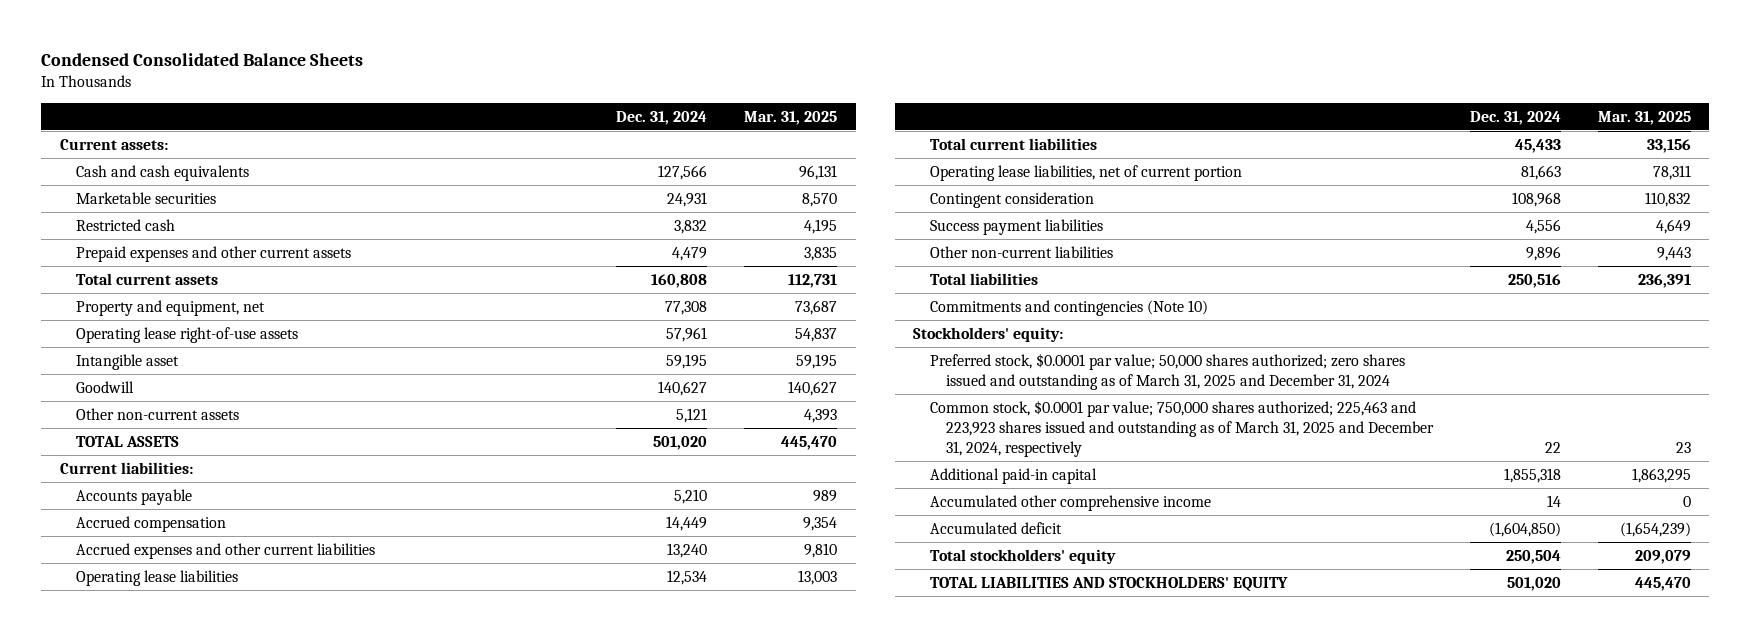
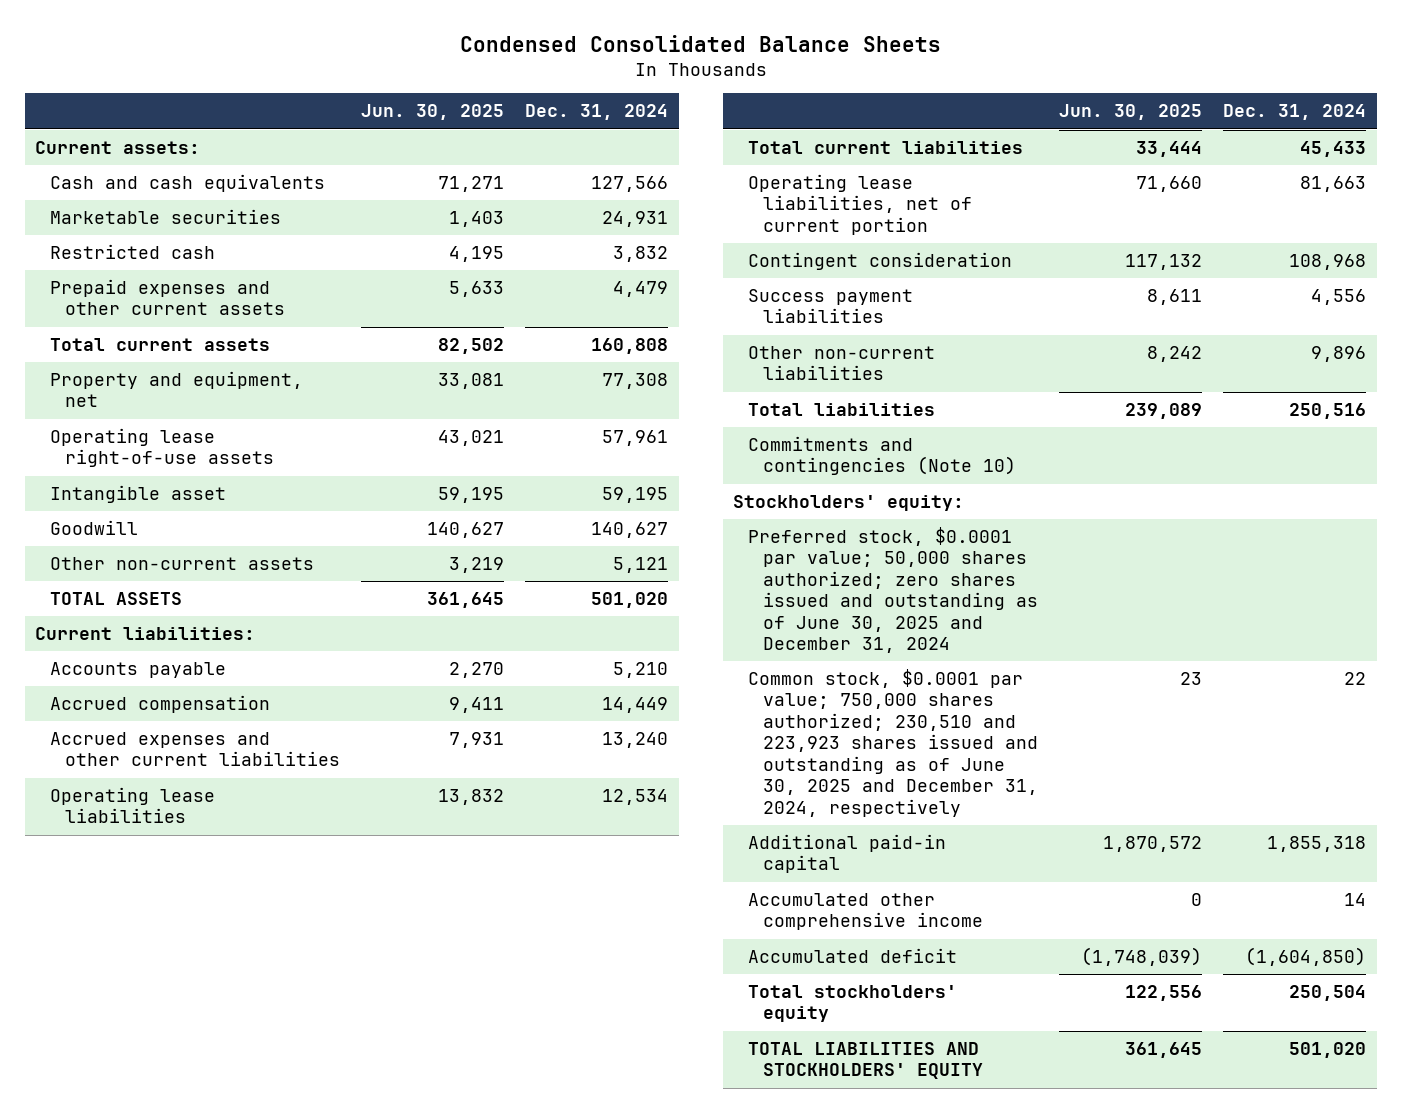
[744,110,838,125] Mar. 31, 2025 -> none
none -> [360,104,504,121] Jun. 30, 2025
[929,352,1405,390] Preferred stock, $0.0001 par value; 50,000 shares authorized; zero shares issued and outstanding as of March 31, 2025 and December 31, 2024 -> [748,527,1039,654] Preferred stock, $0.0001 par value; 50,000 shares authorized; zero shares issued and outstanding as of June 30, 2025 and December 31, 2024
[929,399,1435,457] Common stock, $0.0001 par value; 750,000 shares authorized; 225,463 and 223,923 shares issued and outstanding as of March 31, 2025 and December 31, 2024, respectively -> [748,669,1039,817] Common stock, $0.0001 par value; 750,000 shares authorized; 230,510 and 223,923 shares issued and outstanding as of June 30, 2025 and December 31, 2024, respectively

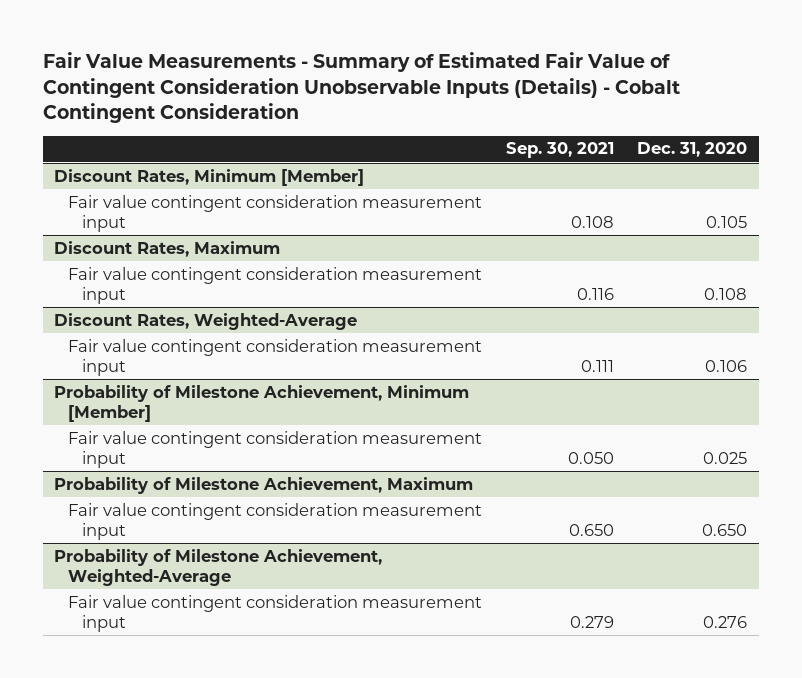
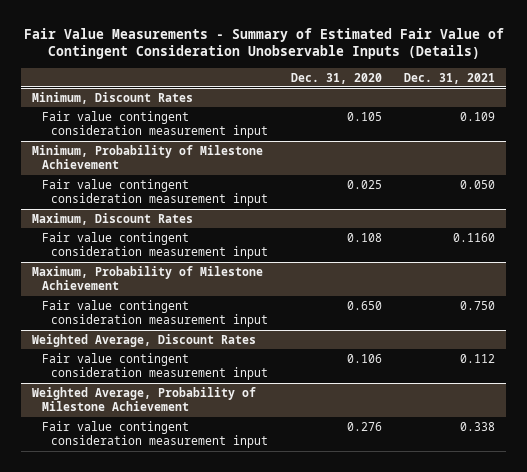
[42,52,680,124] Fair Value Measurements - Summary of Estimated Fair Value of Contingent Consideration Unobservable Inputs (Details) - Cobalt Contingent Consideration -> [23,27,504,60] Fair Value Measurements - Summary of Estimated Fair Value of Contingent Consideration Unobservable Inputs (Details)
[505,142,614,159] Sep. 30, 2021 -> none
none -> [404,72,496,84] Dec. 31, 2021
[54,168,365,186] Discount Rates, Minimum [Member] -> [32,91,194,104] Minimum, Discount Rates
[54,240,281,257] Discount Rates, Maximum -> none
[68,266,483,305] Fair value contingent consideration measurement input -> none
[54,312,358,330] Discount Rates, Weighted-Average -> none
[68,338,483,377] Fair value contingent consideration measurement input -> none
[54,384,470,423] Probability of Milestone Achievement, Minimum [Member] -> [32,144,264,170] Minimum, Probability of Milestone Achievement
none -> [32,212,194,225] Maximum, Discount Rates
none -> [41,231,269,260] Fair value contingent consideration measurement input
[54,476,474,494] Probability of Milestone Achievement, Maximum -> [32,265,264,291] Maximum, Probability of Milestone Achievement
none -> [32,333,257,347] Weighted Average, Discount Rates
none -> [41,352,269,381] Fair value contingent consideration measurement input
[54,548,383,587] Probability of Milestone Achievement, Weighted-Average -> [32,386,257,412] Weighted Average, Probability of Milestone Achievement

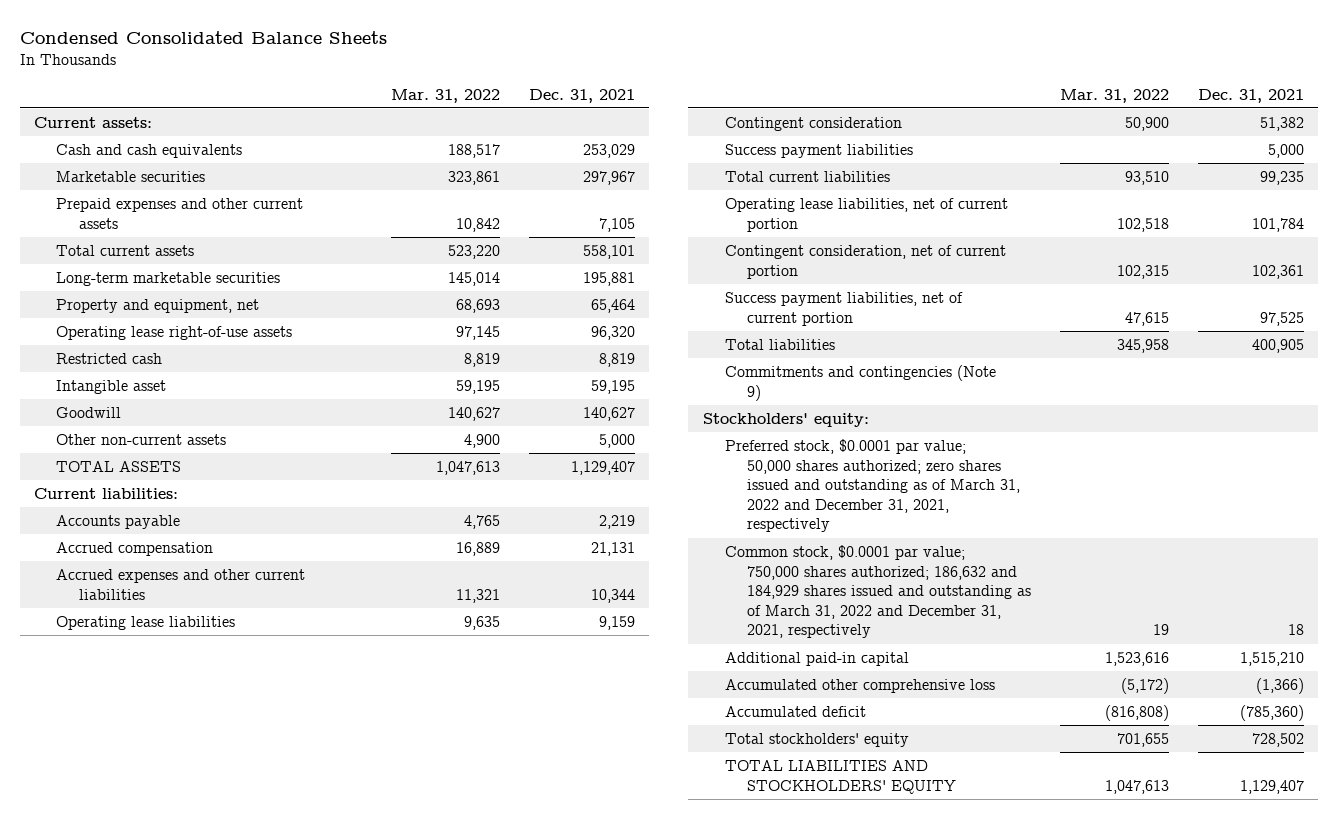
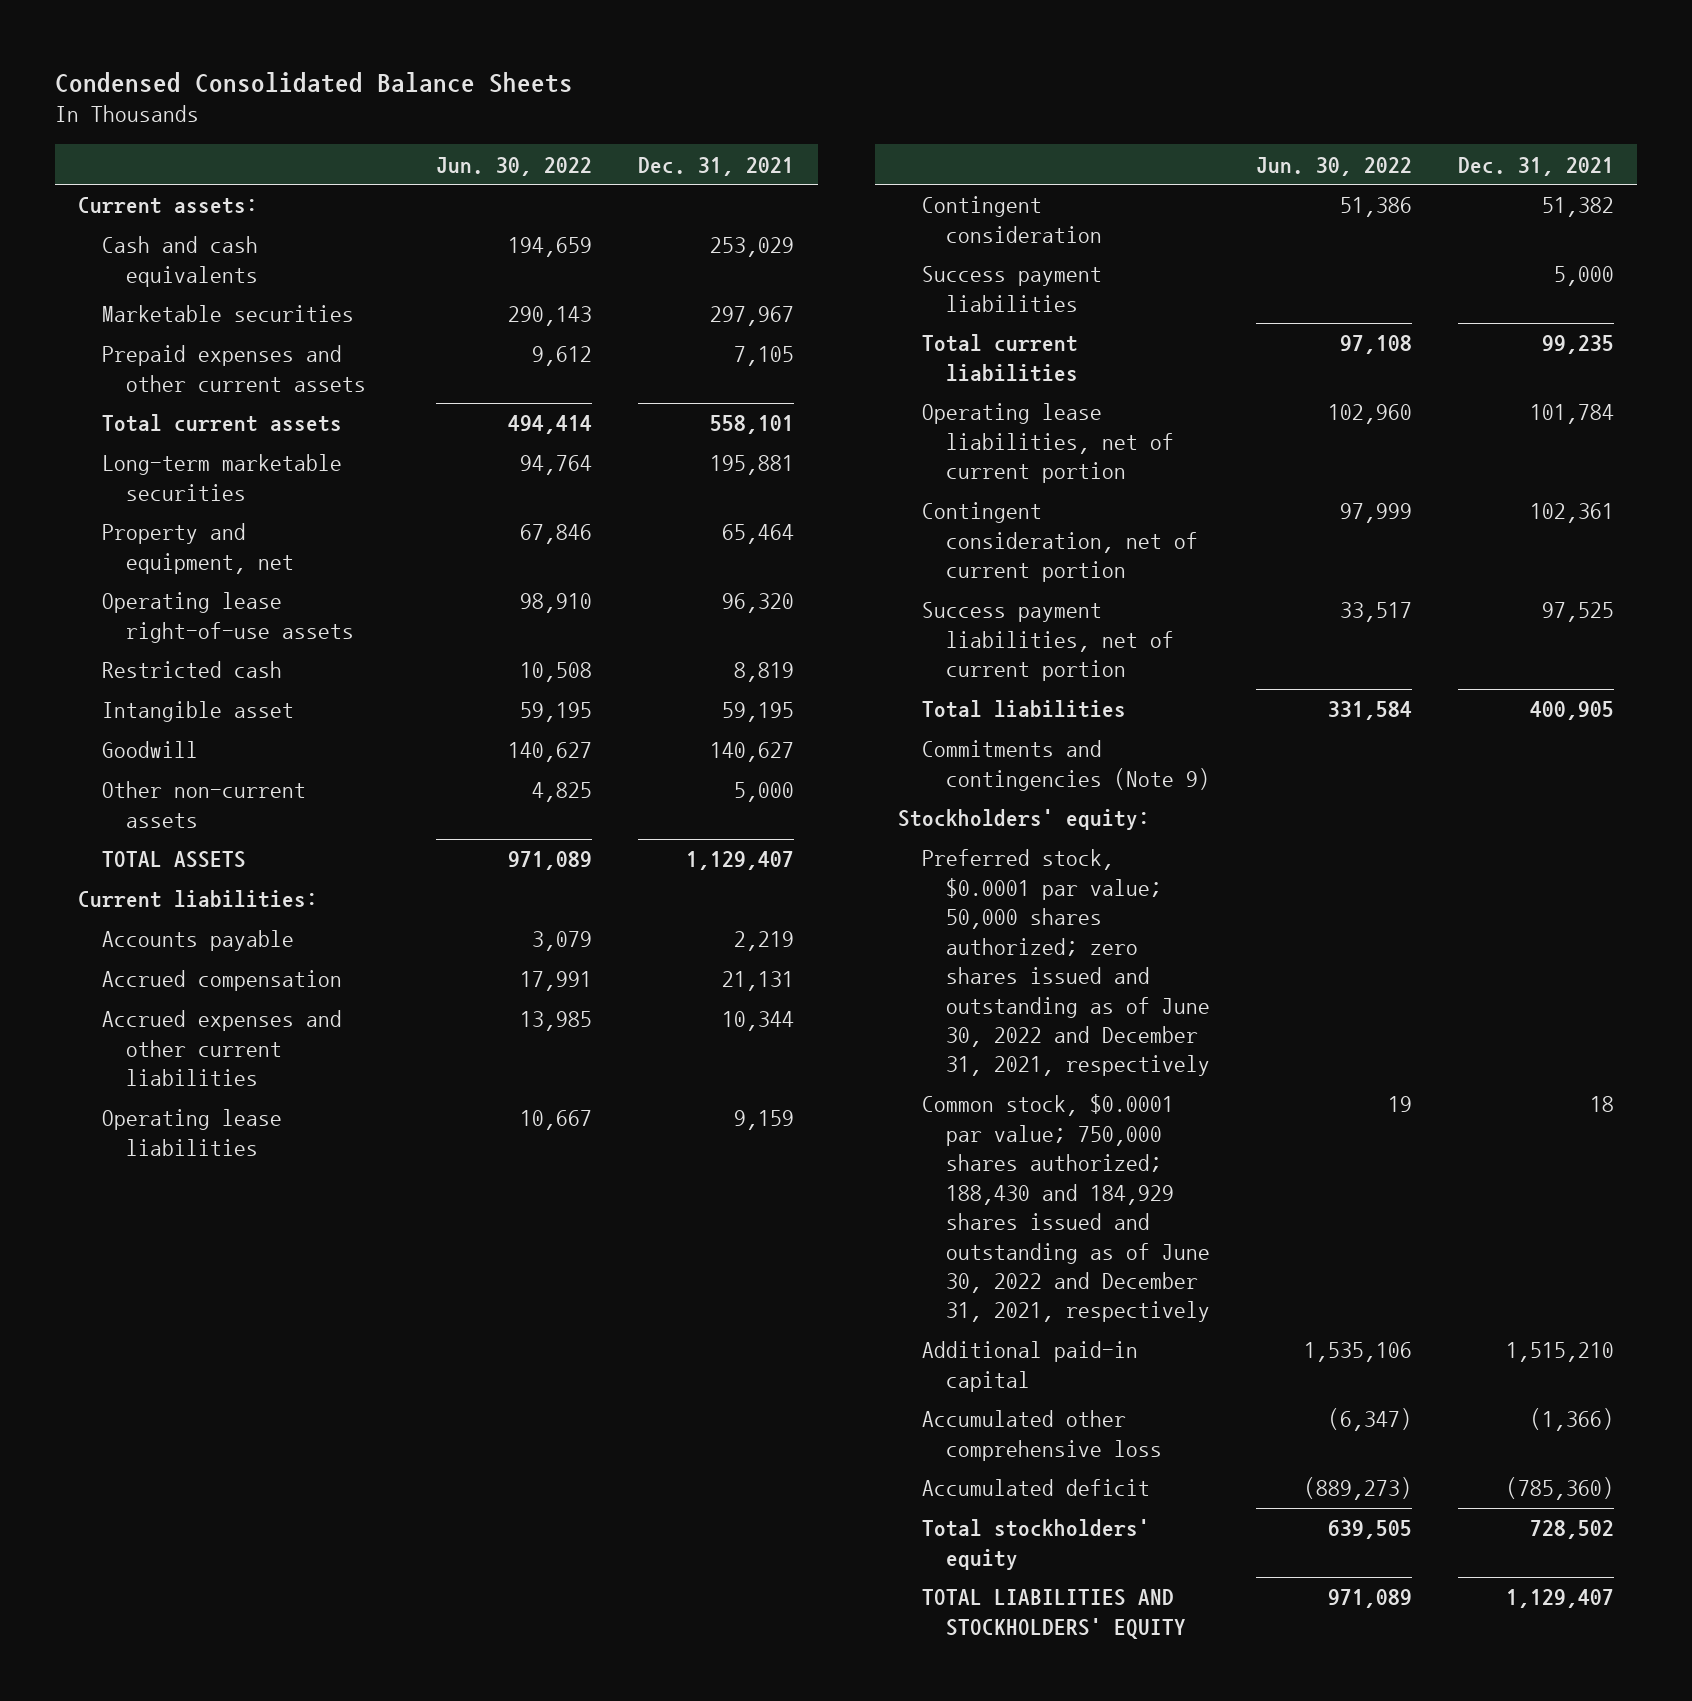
[391,88,501,103] Mar. 31, 2022 -> none
none -> [436,156,593,176] Jun. 30, 2022
[724,438,1020,533] Preferred stock, $0.0001 par value; 50,000 shares authorized; zero shares issued and outstanding as of March 31, 2022 and December 31, 2021, respectively -> [921,849,1210,1077] Preferred stock, $0.0001 par value; 50,000 shares authorized; zero shares issued and outstanding as of June 30, 2022 and December 31, 2021, respectively
[724,544,1031,639] Common stock, $0.0001 par value; 750,000 shares authorized; 186,632 and 184,929 shares issued and outstanding as of March 31, 2022 and December 31, 2021, respectively -> [921,1094,1210,1323] Common stock, $0.0001 par value; 750,000 shares authorized; 188,430 and 184,929 shares issued and outstanding as of June 30, 2022 and December 31, 2021, respectively

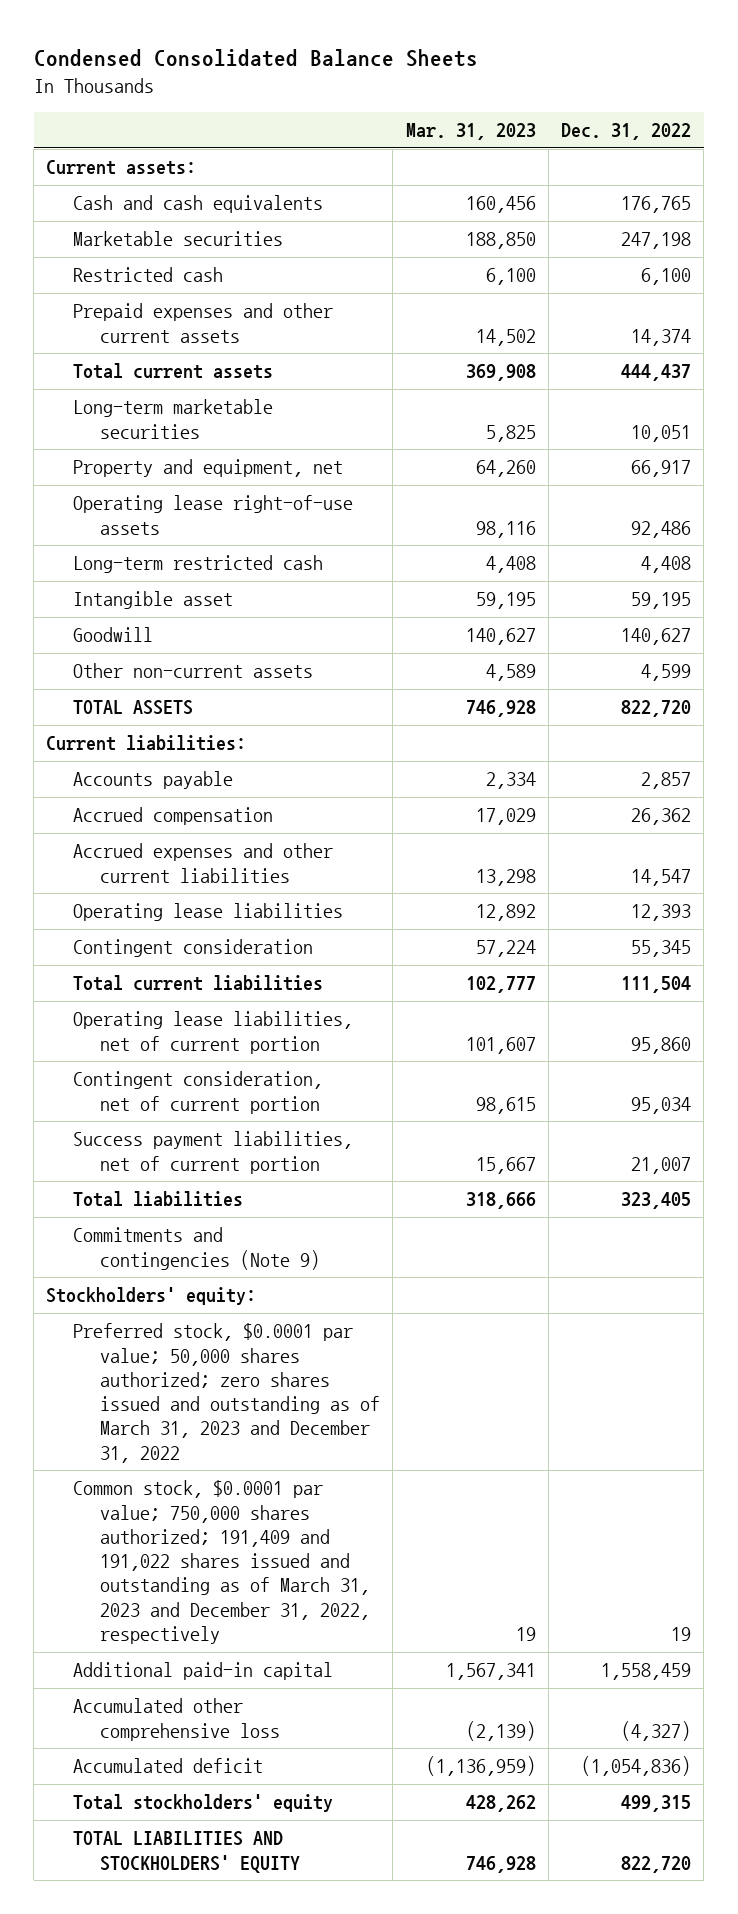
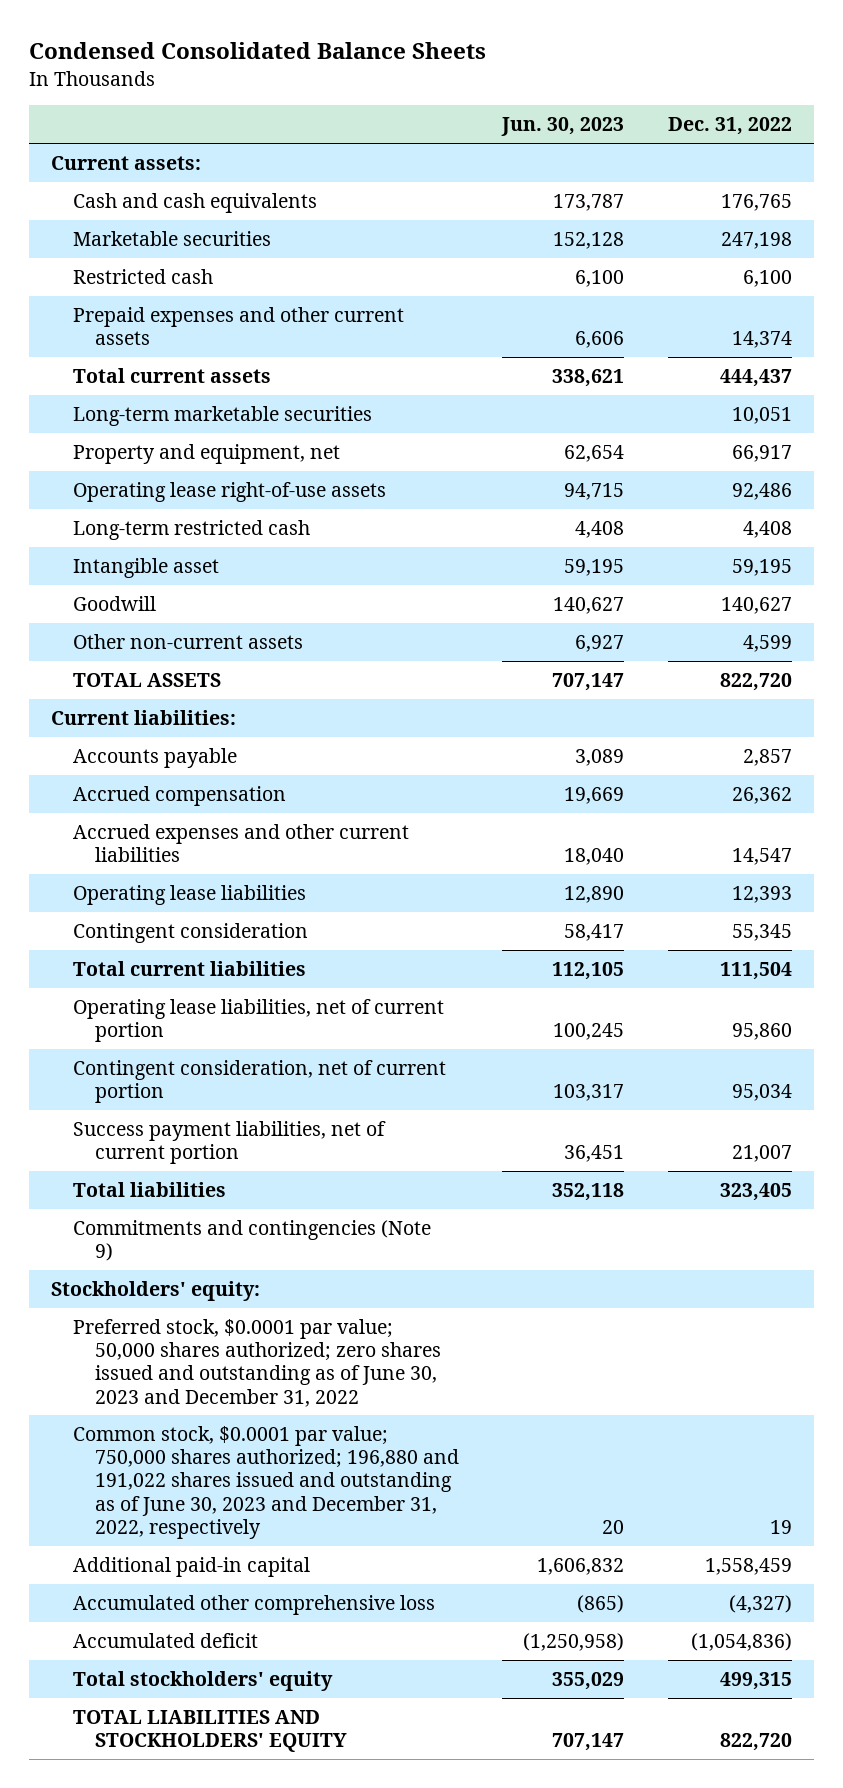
[405,123,536,141] Mar. 31, 2023 -> none
none -> [501,117,625,137] Jun. 30, 2023
[73,1323,381,1463] Preferred stock, $0.0001 par value; 50,000 shares authorized; zero shares issued and outstanding as of March 31, 2023 and December 31, 2022 -> [72,1318,441,1407] Preferred stock, $0.0001 par value; 50,000 shares authorized; zero shares issued and outstanding as of June 30, 2023 and December 31, 2022
[73,1480,371,1645] Common stock, $0.0001 par value; 750,000 shares authorized; 191,409 and 191,022 shares issued and outstanding as of March 31, 2023 and December 31, 2022, respectively -> [72,1425,459,1539] Common stock, $0.0001 par value; 750,000 shares authorized; 196,880 and 191,022 shares issued and outstanding as of June 30, 2023 and December 31, 2022, respectively

